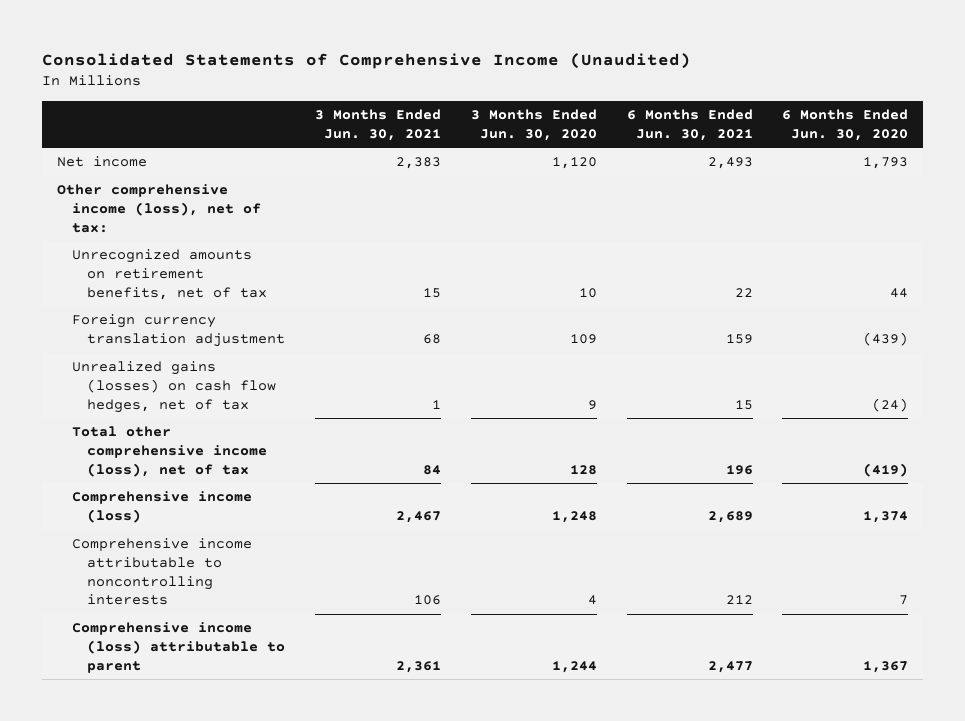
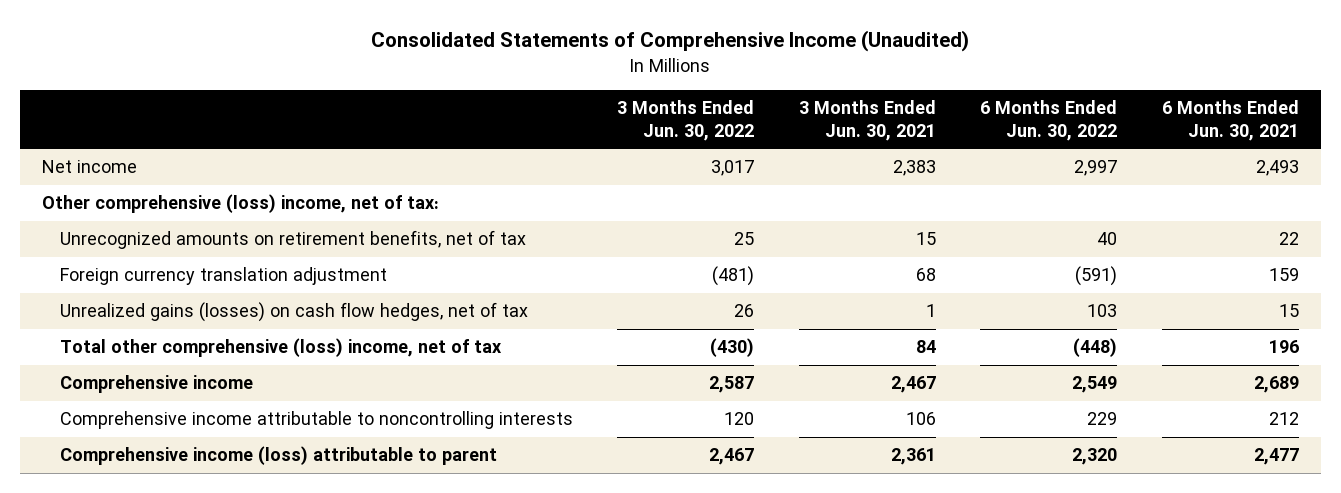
[470,108,597,141] 3 Months Ended Jun. 30, 2020 -> none
[782,108,909,141] 6 Months Ended Jun. 30, 2020 -> none
none -> [617,100,755,141] 3 Months Ended Jun. 30, 2022
none -> [980,100,1118,141] 6 Months Ended Jun. 30, 2022
[56,184,261,233] Other comprehensive income (loss), net of tax: -> [41,194,439,214] Other comprehensive (loss) income, net of tax:
[71,426,267,477] Total other comprehensive income (loss), net of tax -> [59,338,502,358] Total other comprehensive (loss) income, net of tax
[71,491,252,524] Comprehensive income (loss) -> [59,375,253,394] Comprehensive income

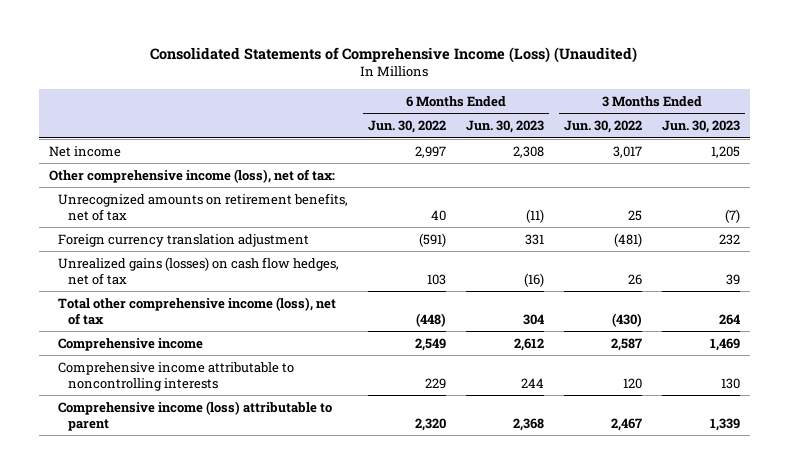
[371,30,970,53] Consolidated Statements of Comprehensive Income (Unaudited) -> [150,46,638,63] Consolidated Statements of Comprehensive Income (Loss) (Unaudited)
[798,100,936,141] 3 Months Ended Jun. 30, 2021 -> none
[1161,100,1299,141] 6 Months Ended Jun. 30, 2021 -> none
none -> [465,120,544,134] Jun. 30, 2023
none -> [661,120,740,134] Jun. 30, 2023
[41,194,439,214] Other comprehensive (loss) income, net of tax: -> [48,168,335,183] Other comprehensive income (loss), net of tax:
[59,338,502,358] Total other comprehensive (loss) income, net of tax -> [58,296,337,325] Total other comprehensive income (loss), net of tax

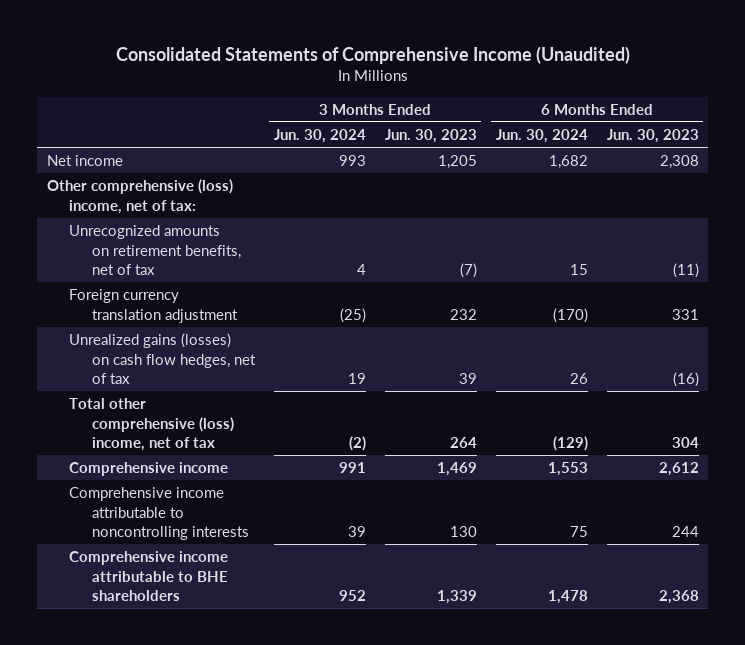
[150,46,638,63] Consolidated Statements of Comprehensive Income (Loss) (Unaudited) -> [115,45,630,64] Consolidated Statements of Comprehensive Income (Unaudited)
[368,120,447,134] Jun. 30, 2022 -> none
[563,120,642,134] Jun. 30, 2022 -> none
none -> [273,128,366,143] Jun. 30, 2024
none -> [495,128,588,143] Jun. 30, 2024
[48,168,335,183] Other comprehensive income (loss), net of tax: -> [46,179,233,214] Other comprehensive (loss) income, net of tax:
[58,296,337,325] Total other comprehensive income (loss), net of tax -> [69,398,234,452] Total other comprehensive (loss) income, net of tax
[58,400,333,431] Comprehensive income (loss) attributable to parent -> [69,551,229,602] Comprehensive income attributable to BHE shareholders

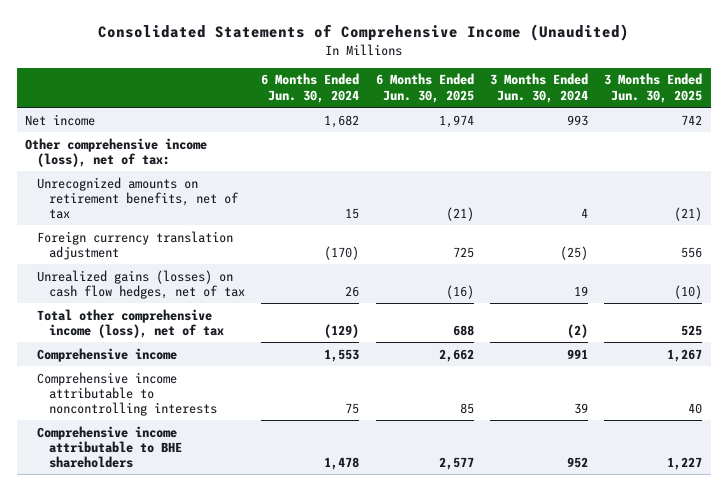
[384,128,477,143] Jun. 30, 2023 -> none
[606,128,699,143] Jun. 30, 2023 -> none
none -> [375,73,474,103] 6 Months Ended Jun. 30, 2025
none -> [604,73,703,103] 3 Months Ended Jun. 30, 2025
[46,179,233,214] Other comprehensive (loss) income, net of tax: -> [24,137,207,167] Other comprehensive income (loss), net of tax:
[69,398,234,452] Total other comprehensive (loss) income, net of tax -> [36,308,225,338] Total other comprehensive income (loss), net of tax

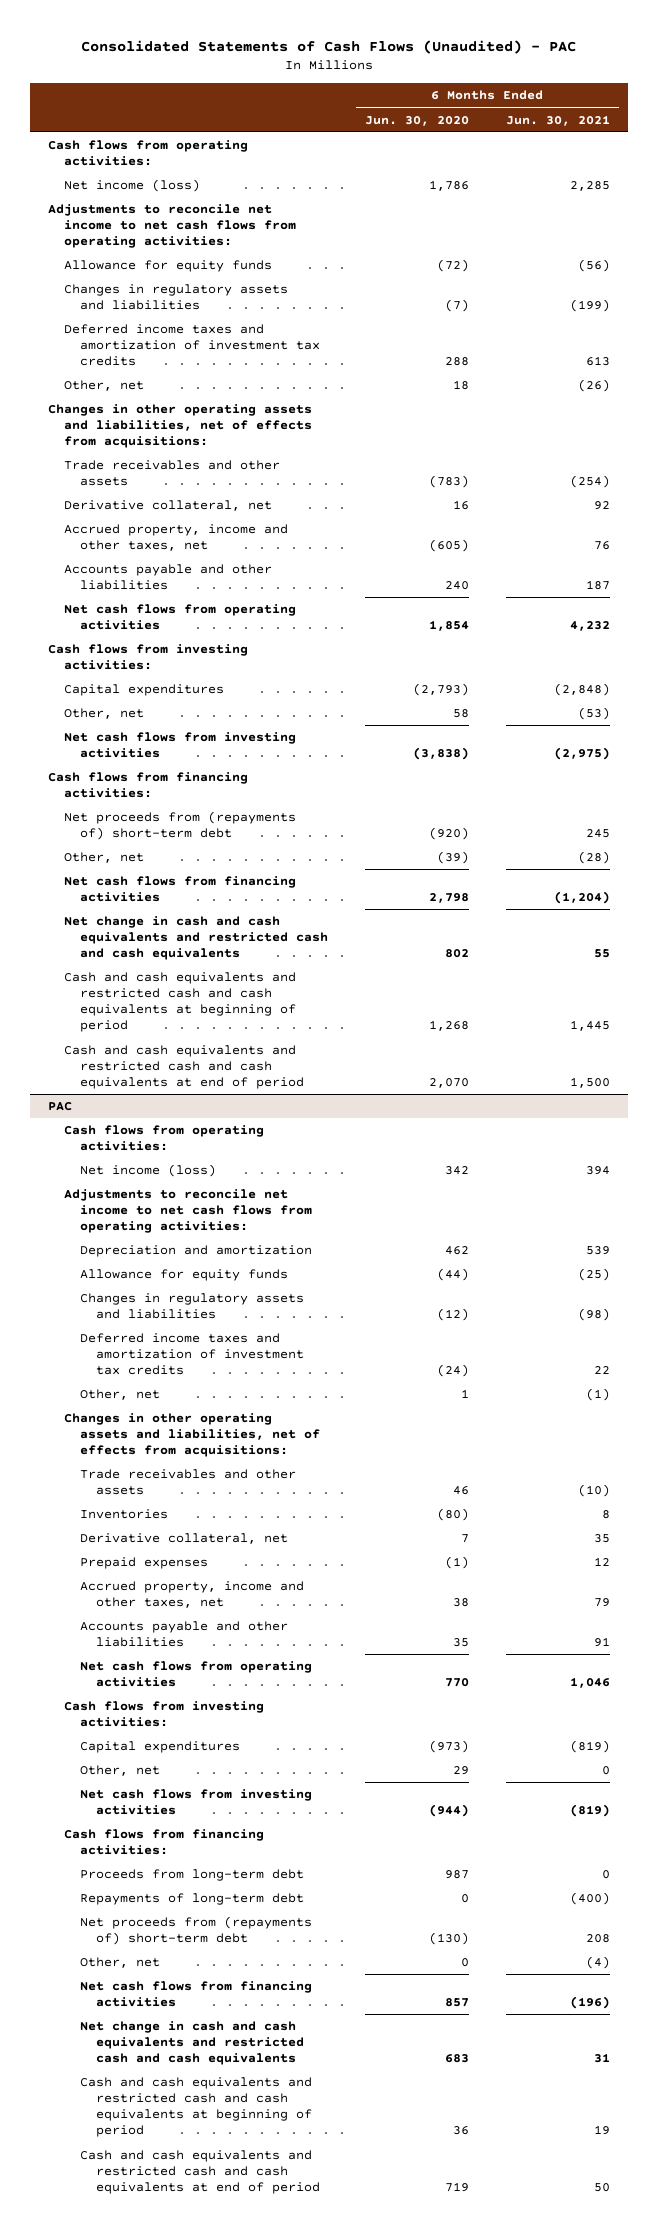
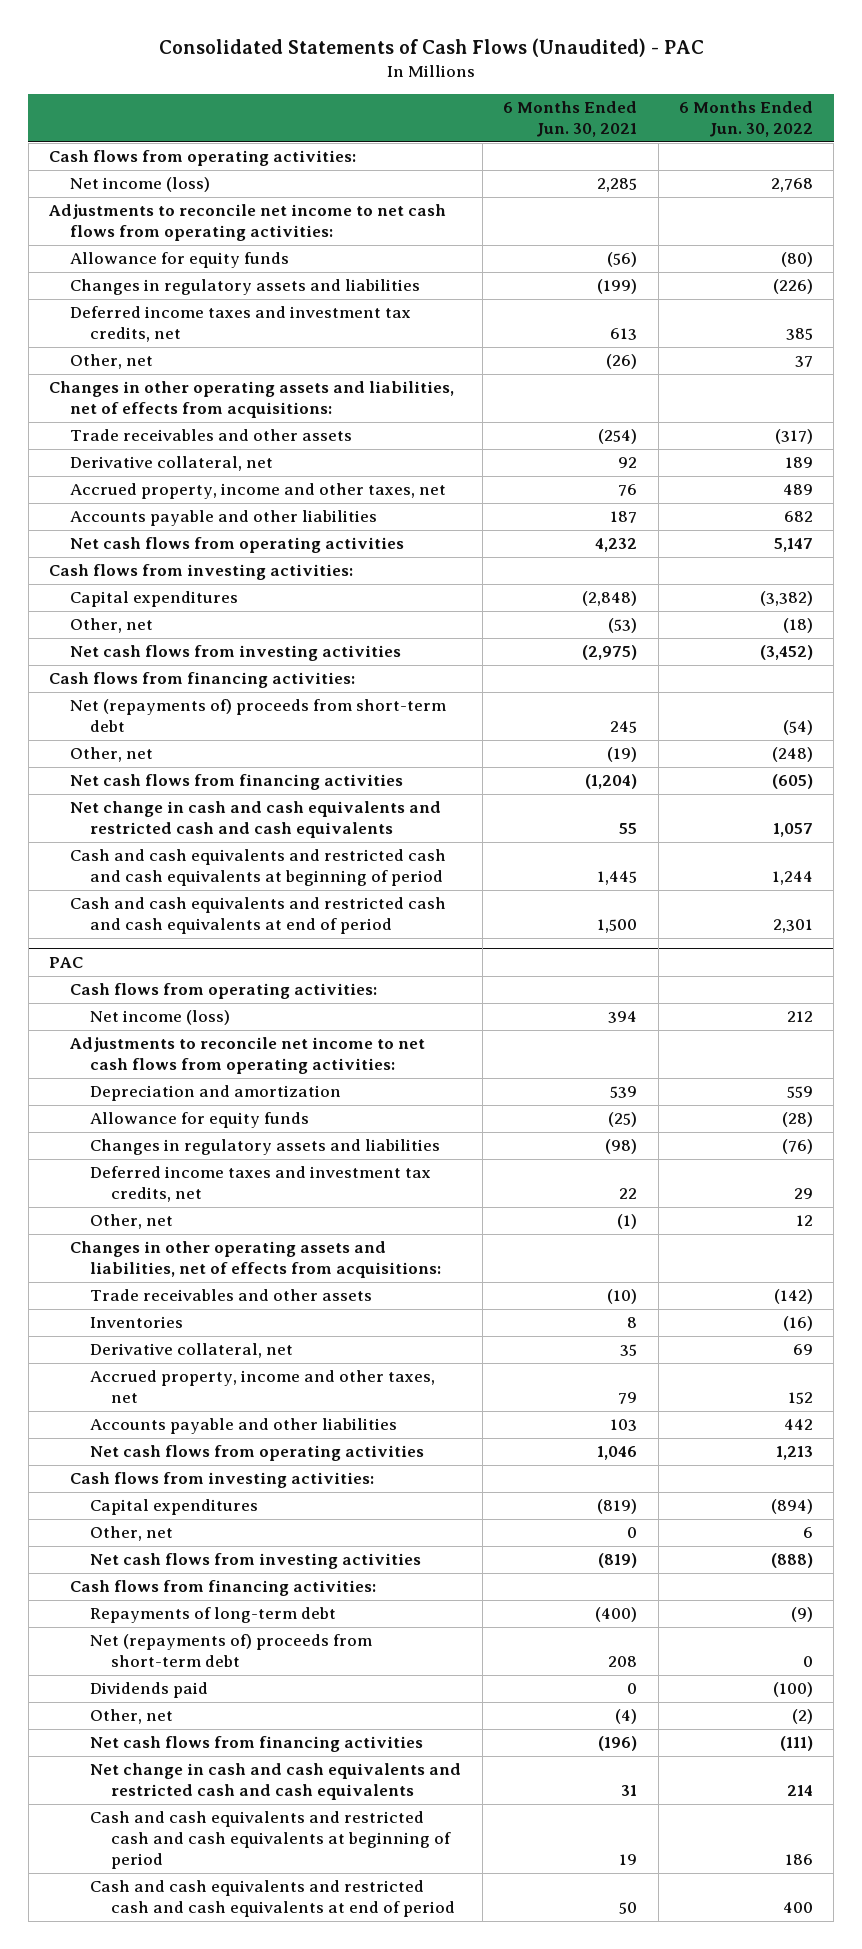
[364,115,469,126] Jun. 30, 2020 -> none
none -> [678,101,813,138] 6 Months Ended Jun. 30, 2022
[64,324,320,367] Deferred income taxes and amortization of investment tax credits -> [69,306,411,343] Deferred income taxes and investment tax credits, net
[64,811,297,841] Net proceeds from (repayments of) short-term debt -> [69,699,446,733] Net (repayments of) proceeds from short-term debt
[577,851,610,865] (28) -> [607,747,638,763] (19)
[79,1333,304,1376] Deferred income taxes and amortization of investment tax credits -> [90,1166,432,1203] Deferred income taxes and investment tax credits, net
[79,1557,208,1570] Prepaid expenses -> none
[593,1637,610,1648] 91 -> [610,1419,638,1432] 103
[79,1869,304,1882] Proceeds from long-term debt -> none
[79,1916,312,1946] Net proceeds from (repayments of) short-term debt -> [90,1634,373,1668] Net (repayments of) proceeds from short-term debt
none -> [90,1682,209,1699] Dividends paid

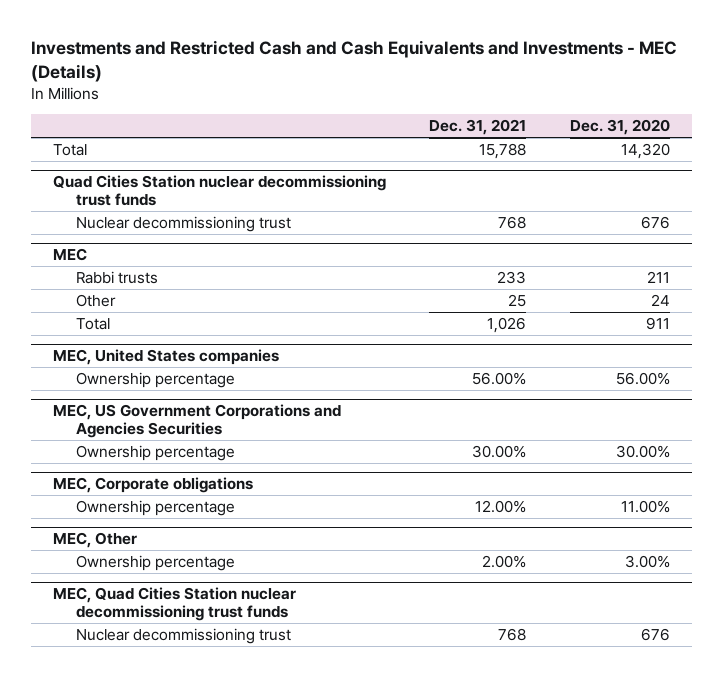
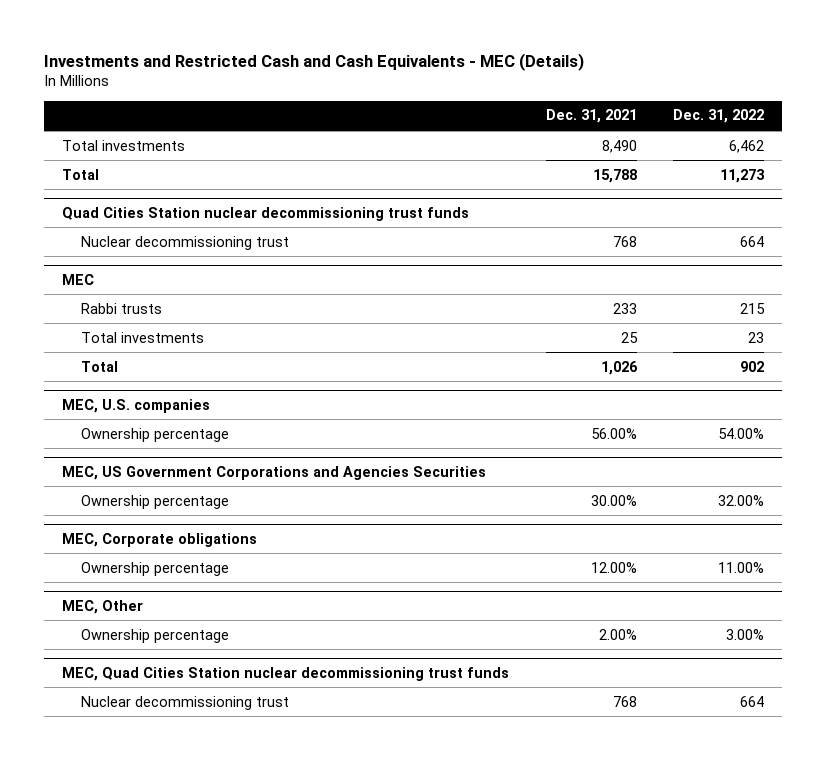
[30,40,677,83] Investments and Restricted Cash and Cash Equivalents and Investments - MEC (Details) -> [44,52,585,71] Investments and Restricted Cash and Cash Equivalents - MEC (Details)
[570,119,671,136] Dec. 31, 2020 -> none
none -> [672,109,764,124] Dec. 31, 2022
none -> [62,139,186,151] Total investments
[75,293,116,307] Other -> [81,331,205,343] Total investments
[52,348,279,365] MEC, United States companies -> none
none -> [62,398,211,413] MEC, U.S. companies

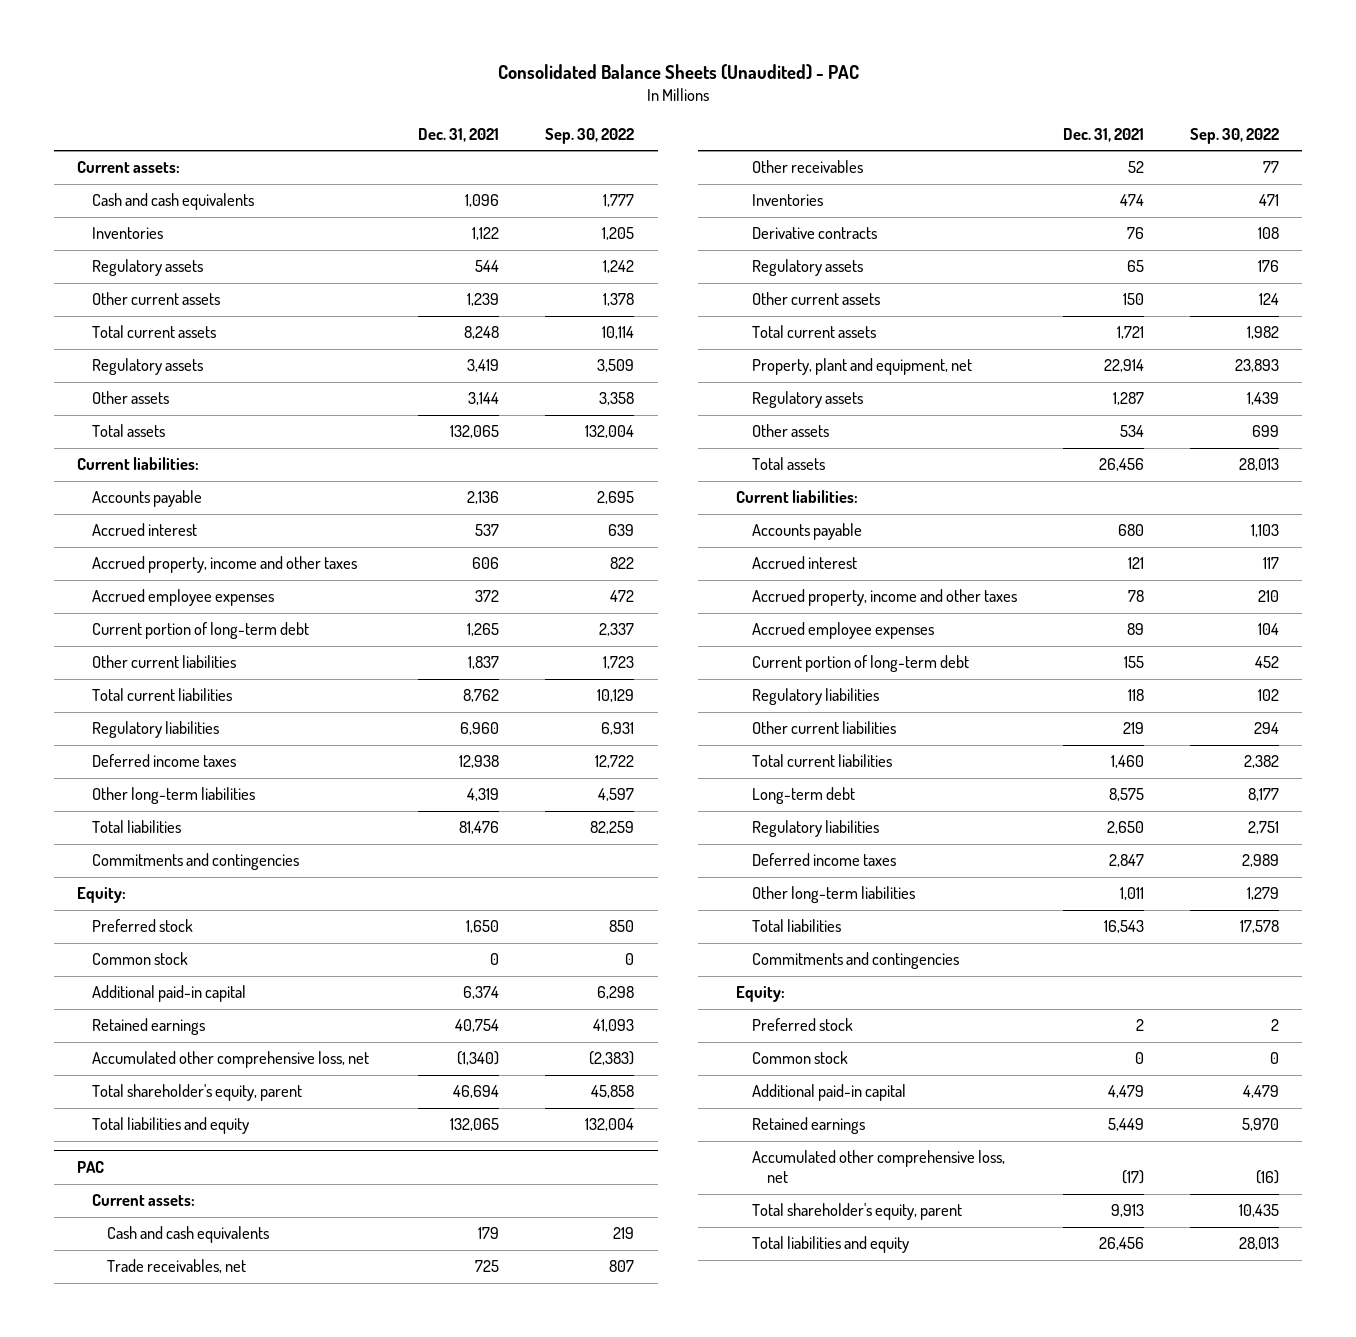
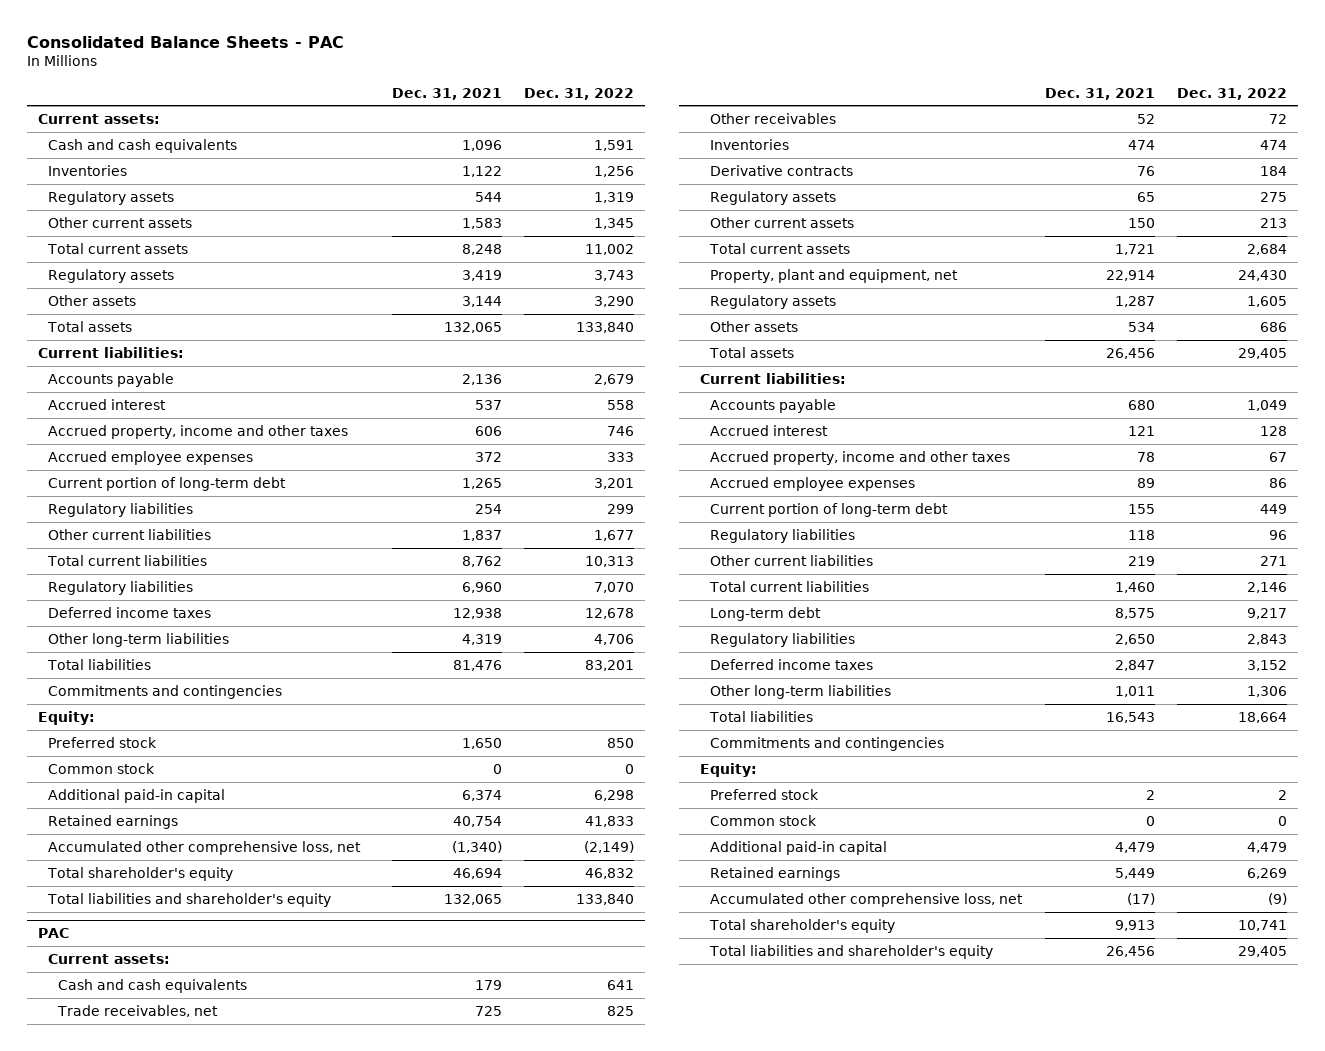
[497,64,859,81] Consolidated Balance Sheets (Unaudited) - PAC -> [26,35,344,48] Consolidated Balance Sheets - PAC
[545,127,635,144] Sep. 30, 2022 -> none
none -> [524,87,635,100] Dec. 31, 2022
[467,293,500,307] 1,239 -> [462,217,503,229] 1,583
none -> [47,502,193,517] Regulatory liabilities
[92,1084,303,1102] Total shareholder's equity, parent -> [46,866,233,881] Total shareholder's equity
[92,1117,250,1135] Total liabilities and equity -> [46,892,331,907] Total liabilities and shareholder's equity
[751,1203,962,1221] Total shareholder's equity, parent -> [709,918,896,933] Total shareholder's equity
[751,1236,909,1254] Total liabilities and equity -> [709,944,994,959] Total liabilities and shareholder's equity

